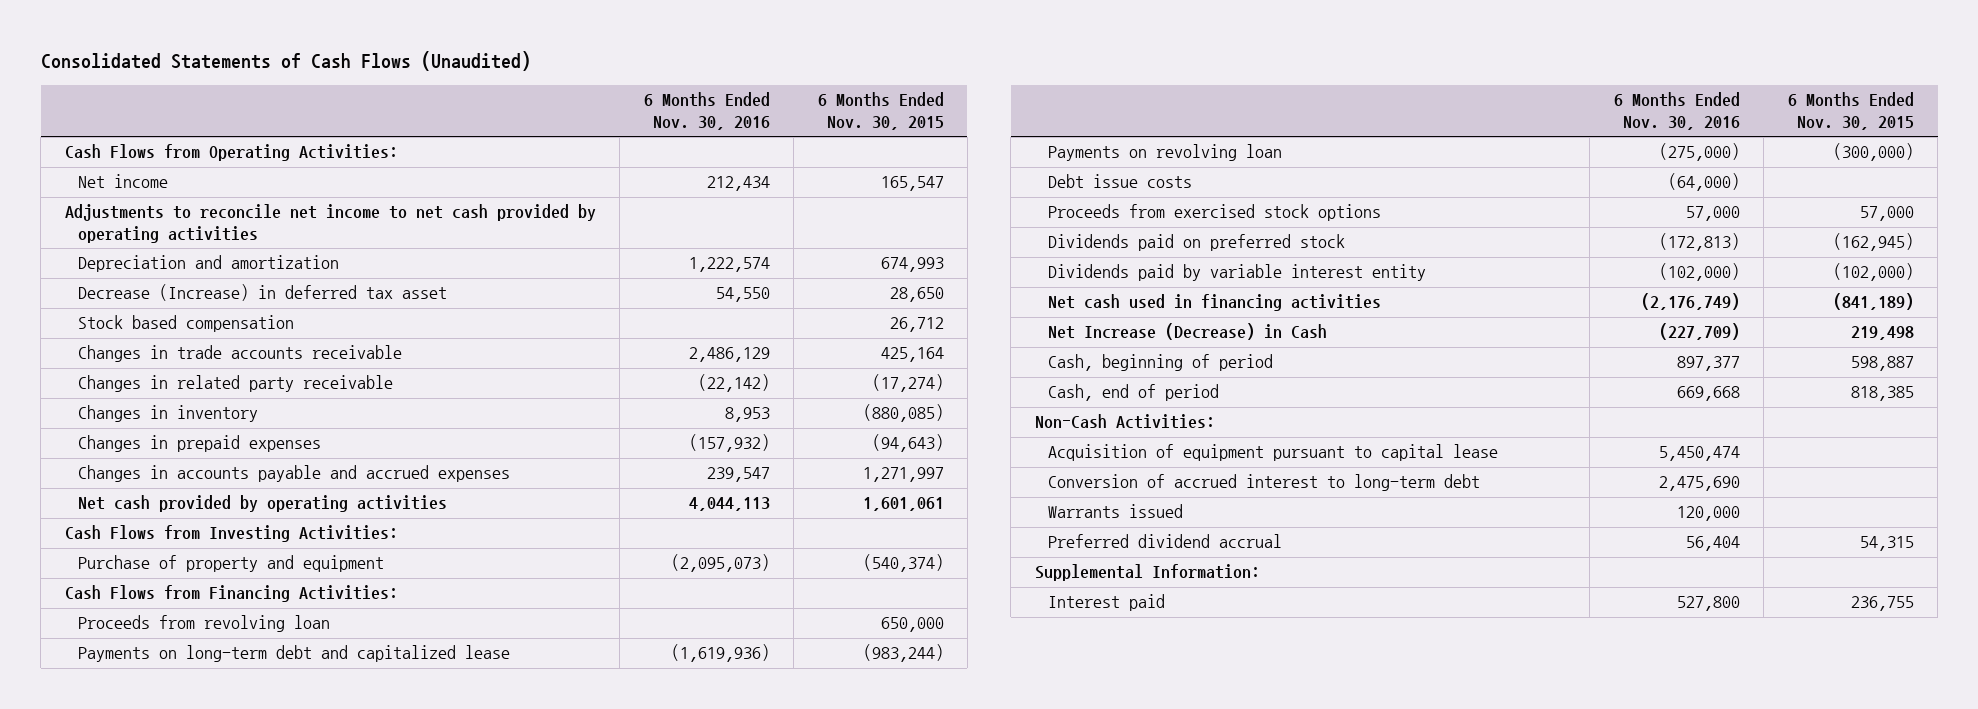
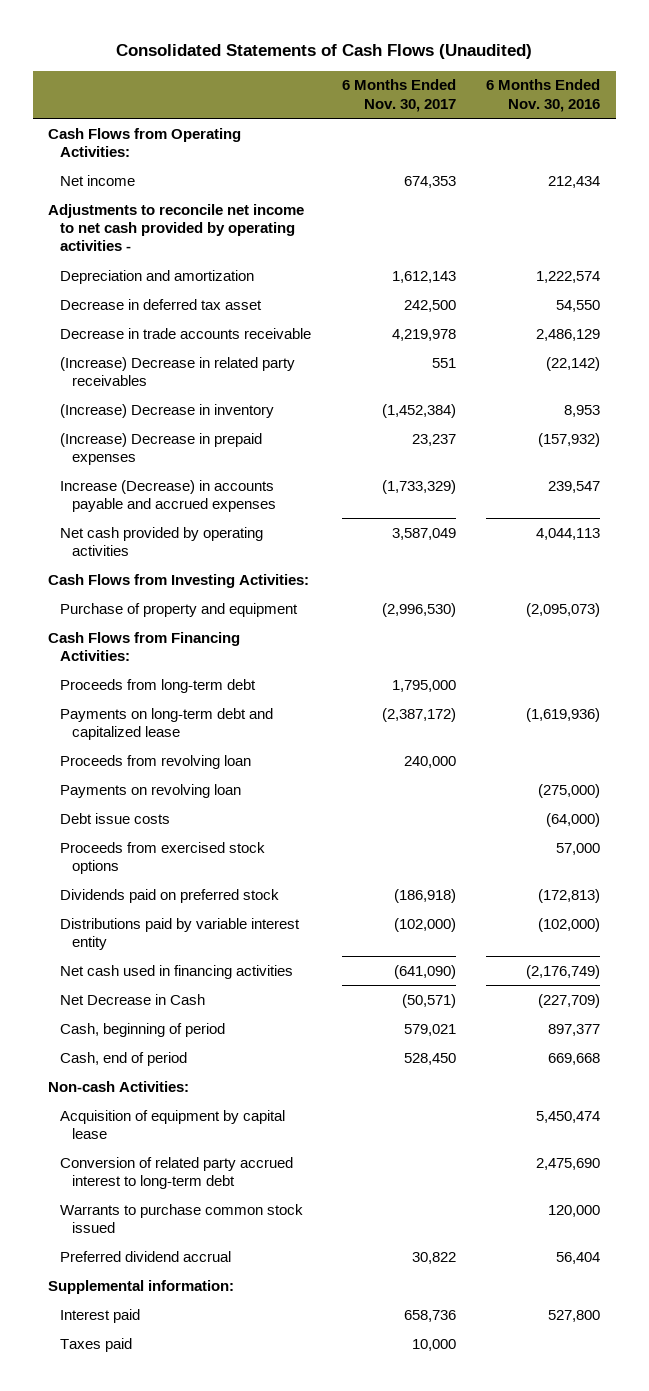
[817,92,944,130] 6 Months Ended Nov. 30, 2015 -> none
none -> [341,79,456,112] 6 Months Ended Nov. 30, 2017
[64,204,596,244] Adjustments to reconcile net income to net cash provided by operating activities -> [48,203,305,252] Adjustments to reconcile net income to net cash provided by operating activities -
[77,315,294,333] Stock based compensation -> none
[77,284,447,302] Decrease (Increase) in deferred tax asset -> [59,298,262,310] Decrease in deferred tax asset
[77,345,402,363] Changes in trade accounts receivable -> [59,327,311,339] Decrease in trade accounts receivable
[77,375,393,393] Changes in related party receivable -> [59,356,295,386] (Increase) Decrease in related party receivables
[77,405,258,423] Changes in inventory -> [59,403,274,418] (Increase) Decrease in inventory
[77,435,321,453] Changes in prepaid expenses -> [59,432,262,465] (Increase) Decrease in prepaid expenses
[77,465,510,483] Changes in accounts payable and accrued expenses -> [59,479,276,512] Increase (Decrease) in accounts payable and accrued expenses
none -> [59,678,256,693] Proceeds from long-term debt
[77,615,330,633] Proceeds from revolving loan -> [59,754,251,769] Proceeds from revolving loan
[1047,264,1426,282] Dividends paid by variable interest entity -> [59,917,300,950] Distributions paid by variable interest entity
[1047,323,1327,341] Net Increase (Decrease) in Cash -> [59,993,205,1005] Net Decrease in Cash
[1047,504,1183,519] Warrants issued -> none
[1034,414,1215,430] Non-Cash Activities: -> [48,1080,190,1092] Non-cash Activities:
[1047,444,1498,462] Acquisition of equipment pursuant to capital lease -> [59,1109,285,1139] Acquisition of equipment by capital lease
[1047,474,1480,492] Conversion of accrued interest to long-term debt -> [59,1156,293,1189] Conversion of related party accrued interest to long-term debt
none -> [59,1203,303,1233] Warrants to purchase common stock issued
[1034,564,1260,582] Supplemental Information: -> [48,1279,235,1294] Supplemental information:
none -> [59,1337,132,1352] Taxes paid

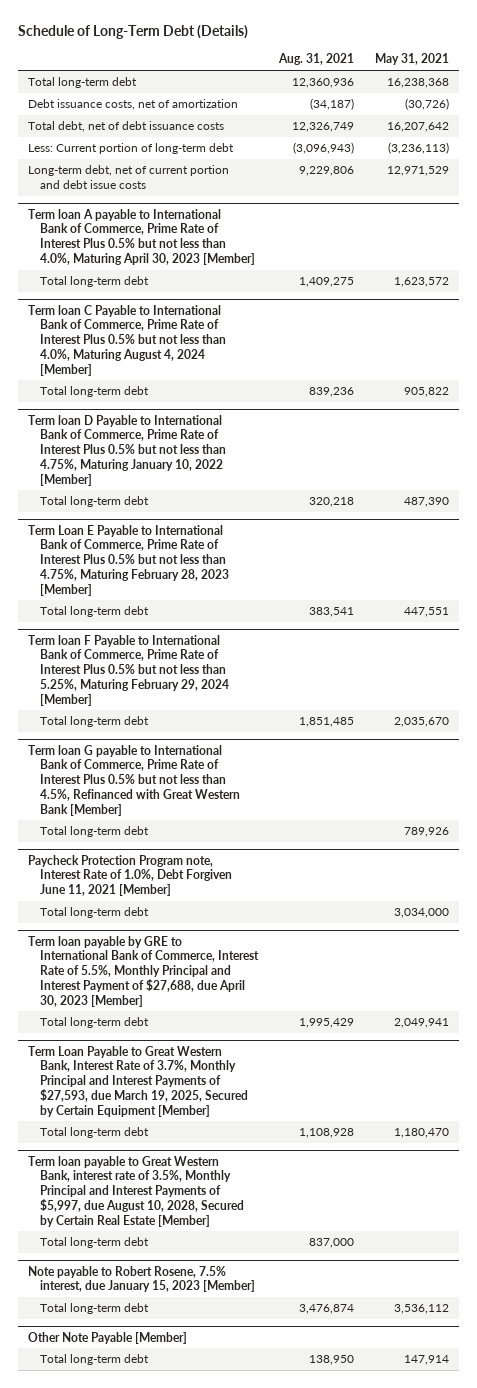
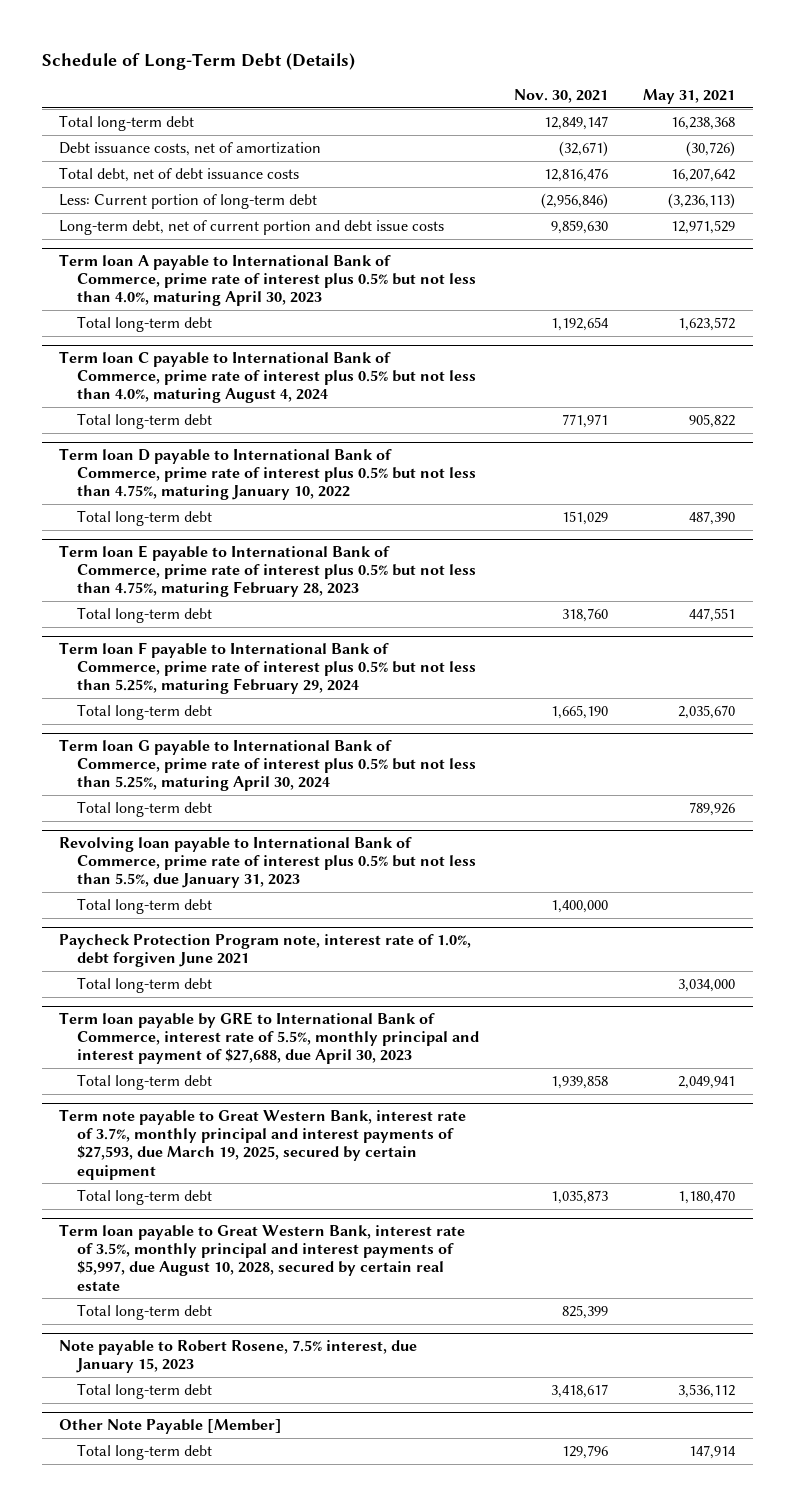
[278,53,355,66] Aug. 31, 2021 -> none
none -> [514,89,609,104] Nov. 30, 2021
[28,208,256,265] Term loan A payable to International Bank of Commerce, Prime Rate of Interest Plus 0.5% but not less than 4.0%, Maturing April 30, 2023 [Member] -> [59,254,477,307] Term loan A payable to International Bank of Commerce, prime rate of interest plus 0.5% but not less than 4.0%, maturing April 30, 2023
[28,304,227,376] Term loan C Payable to International Bank of Commerce, Prime Rate of Interest Plus 0.5% but not less than 4.0%, Maturing August 4, 2024 [Member] -> [59,351,477,404] Term loan C payable to International Bank of Commerce, prime rate of interest plus 0.5% but not less than 4.0%, maturing August 4, 2024
[28,414,227,486] Term loan D Payable to International Bank of Commerce, Prime Rate of Interest Plus 0.5% but not less than 4.75%, Maturing January 10, 2022 [Member] -> [59,448,477,501] Term loan D payable to International Bank of Commerce, prime rate of interest plus 0.5% but not less than 4.75%, maturing January 10, 2022
[28,524,230,596] Term Loan E Payable to International Bank of Commerce, Prime Rate of Interest Plus 0.5% but not less than 4.75%, Maturing February 28, 2023 [Member] -> [59,545,477,598] Term loan E payable to International Bank of Commerce, prime rate of interest plus 0.5% but not less than 4.75%, maturing February 28, 2023
[28,634,230,706] Term loan F Payable to International Bank of Commerce, Prime Rate of Interest Plus 0.5% but not less than 5.25%, Maturing February 29, 2024 [Member] -> [59,642,477,695] Term loan F payable to International Bank of Commerce, prime rate of interest plus 0.5% but not less than 5.25%, maturing February 29, 2024
[28,744,241,816] Term loan G payable to International Bank of Commerce, Prime Rate of Interest Plus 0.5% but not less than 4.5%, Refinanced with Great Western Bank [Member] -> [59,739,477,792] Term loan G payable to International Bank of Commerce, prime rate of interest plus 0.5% but not less than 5.25%, maturing April 30, 2024
[28,854,233,897] Paycheck Protection Program note, Interest Rate of 1.0%, Debt Forgiven June 11, 2021 [Member] -> [59,837,477,889] Revolving loan payable to International Bank of Commerce, prime rate of interest plus 0.5% but not less than 5.5%, due January 31, 2023
none -> [77,897,213,914] Total long-term debt
none -> [59,934,472,968] Paycheck Protection Program note, interest rate of 1.0%, debt forgiven June 2021
[28,935,260,1007] Term loan payable by GRE to International Bank of Commerce, Interest Rate of 5.5%, Monthly Principal and Interest Payment of $27,688, due April 30, 2023 [Member] -> [59,1012,480,1065] Term loan payable by GRE to International Bank of Commerce, interest rate of 5.5%, monthly principal and interest payment of $27,688, due April 30, 2023
[28,1045,249,1117] Term Loan Payable to Great Western Bank, Interest Rate of 3.7%, Monthly Principal and Interest Payments of $27,593, due March 19, 2025, Secured by Certain Equipment [Member] -> [59,1109,467,1180] Term note payable to Great Western Bank, interest rate of 3.7%, monthly principal and interest payments of $27,593, due March 19, 2025, secured by certain equipment
[28,1155,245,1227] Term loan payable to Great Western Bank, interest rate of 3.5%, Monthly Principal and Interest Payments of $5,997, due August 10, 2028, Secured by Certain Real Estate [Member] -> [59,1224,466,1291] Term loan payable to Great Western Bank, interest rate of 3.5%, monthly principal and interest payments of $5,997, due August 10, 2028, secured by certain real estate
[28,1265,256,1293] Note payable to Robert Rosene, 7.5% interest, due January 15, 2023 [Member] -> [59,1340,418,1374] Note payable to Robert Rosene, 7.5% interest, due January 15, 2023

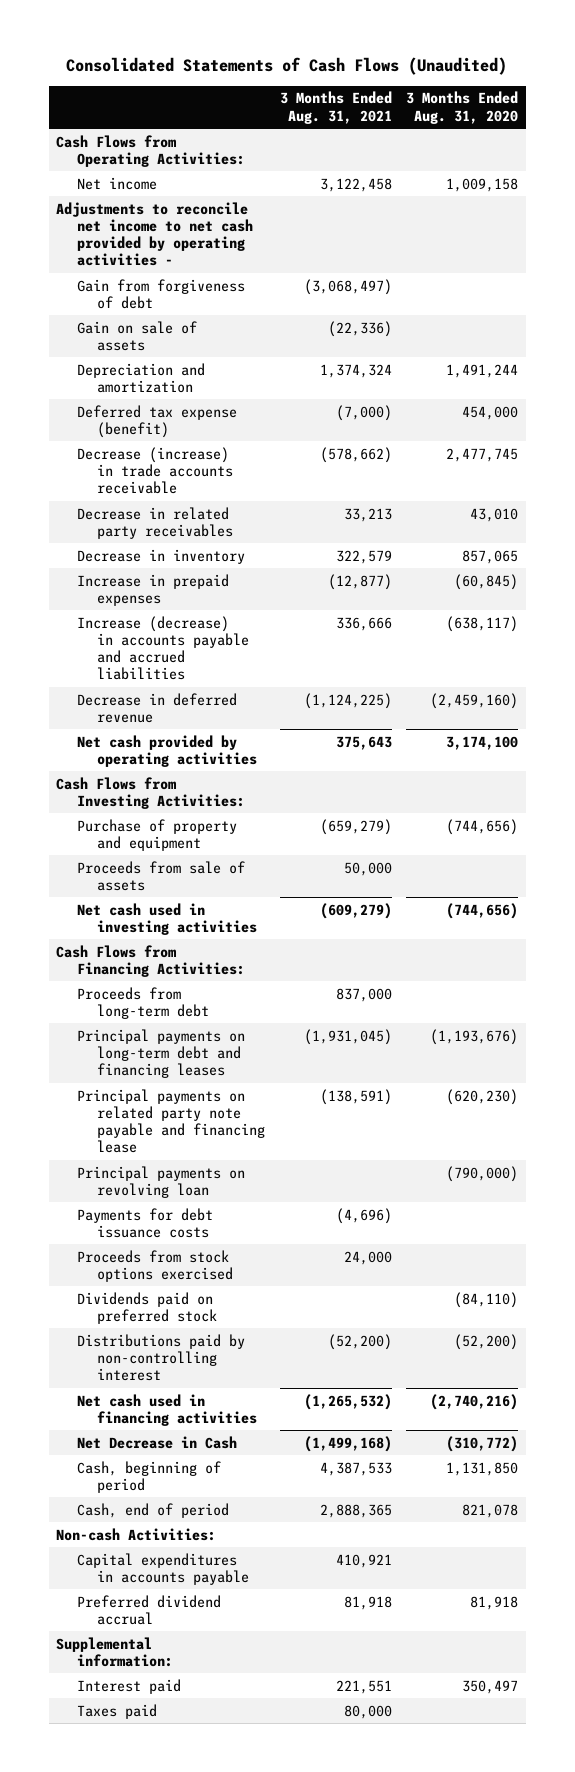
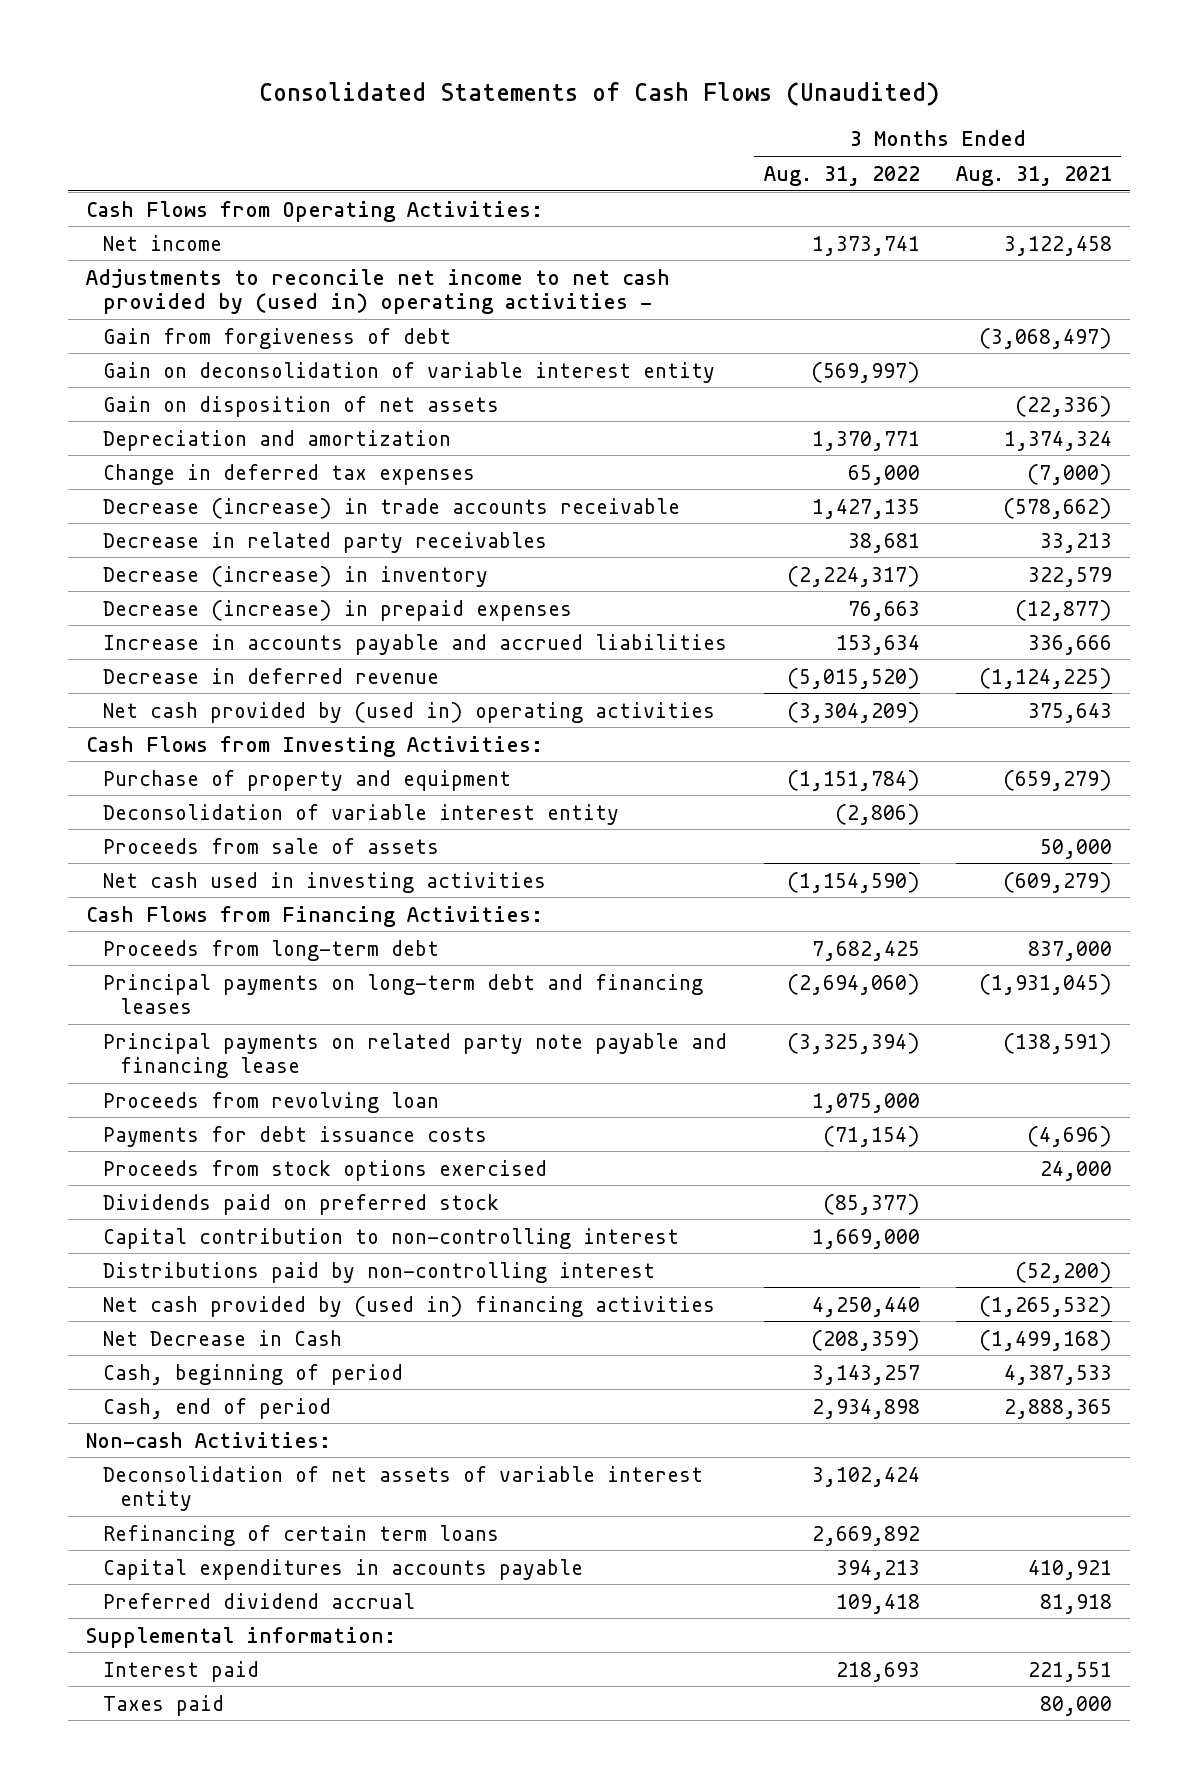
[406,91,519,124] 3 Months Ended Aug. 31, 2020 -> none
none -> [763,165,920,186] Aug. 31, 2022
[56,201,253,267] Adjustments to reconcile net income to net cash provided by operating activities - -> [85,268,670,315] Adjustments to reconcile net income to net cash provided by (used in) operating activities -
none -> [103,361,716,383] Gain on deconsolidation of variable interest entity
[76,320,197,351] Gain on sale of assets -> [103,395,500,417] Gain on disposition of net assets
[76,404,237,438] Deferred tax expense (benefit) -> [103,463,476,485] Change in deferred tax expenses
[76,548,245,564] Decrease in inventory -> [103,565,489,587] Decrease (increase) in inventory
[76,573,229,606] Increase in prepaid expenses -> [103,599,573,621] Decrease (increase) in prepaid expenses
[76,615,250,681] Increase (decrease) in accounts payable and accrued liabilities -> [103,633,728,655] Increase in accounts payable and accrued liabilities
[76,734,258,767] Net cash provided by operating activities -> [103,701,716,723] Net cash provided by (used in) operating activities
none -> [103,803,620,825] Deconsolidation of variable interest entity
[76,1165,245,1198] Principal payments on revolving loan -> none
none -> [103,1091,440,1113] Proceeds from revolving loan
none -> [103,1227,680,1249] Capital contribution to non-controlling interest
[76,1393,258,1426] Net cash used in financing activities -> [103,1295,716,1317] Net cash provided by (used in) financing activities
none -> [103,1465,704,1512] Deconsolidation of net assets of variable interest entity
none -> [103,1524,500,1546] Refinancing of certain term loans

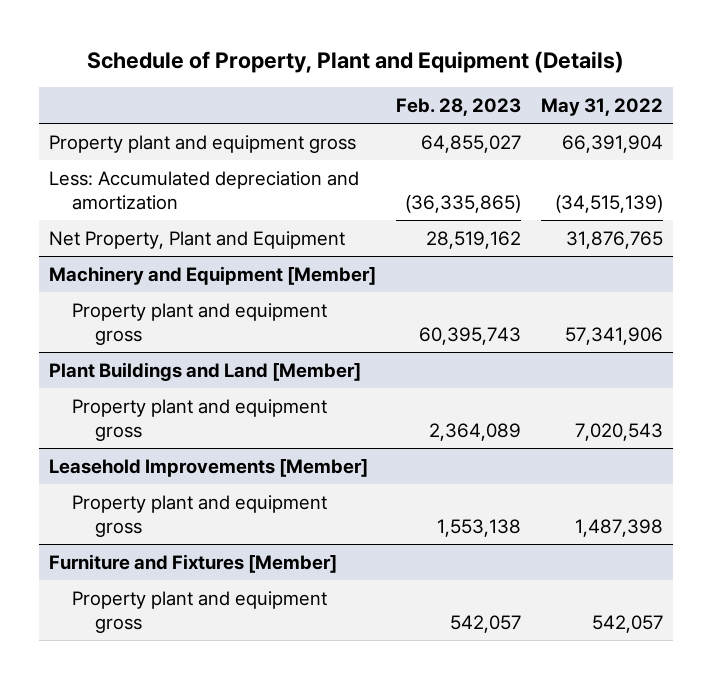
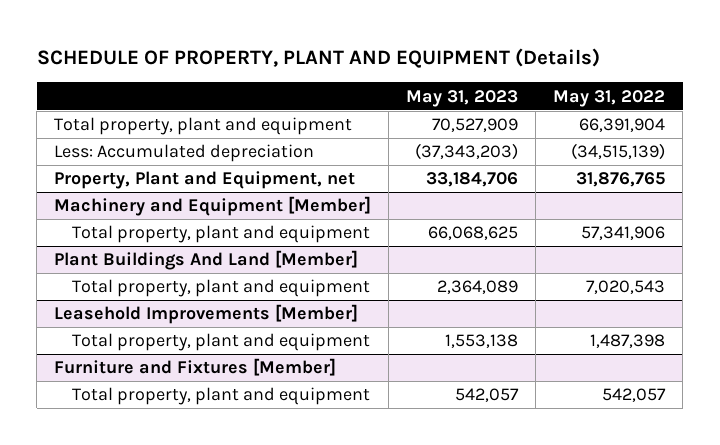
[86,51,624,74] Schedule of Property, Plant and Equipment (Details) -> [36,48,600,69] SCHEDULE OF PROPERTY, PLANT AND EQUIPMENT (Details)
[395,98,521,117] Feb. 28, 2023 -> none
none -> [406,89,519,107] May 31, 2023
[48,134,356,153] Property plant and equipment gross -> [54,117,353,136] Total property, plant and equipment
[48,170,359,210] Less: Accumulated depreciation and amortization -> [54,144,315,163] Less: Accumulated depreciation
[48,230,345,249] Net Property, Plant and Equipment -> [54,171,356,190] Property, Plant and Equipment, net
[72,302,328,345] Property plant and equipment gross -> [71,225,370,244] Total property, plant and equipment
[48,361,361,381] Plant Buildings and Land [Member] -> [54,250,359,271] Plant Buildings And Land [Member]
[72,398,328,441] Property plant and equipment gross -> [71,279,370,298] Total property, plant and equipment
[72,494,328,537] Property plant and equipment gross -> [71,333,370,352] Total property, plant and equipment
[72,590,328,633] Property plant and equipment gross -> [71,387,370,406] Total property, plant and equipment

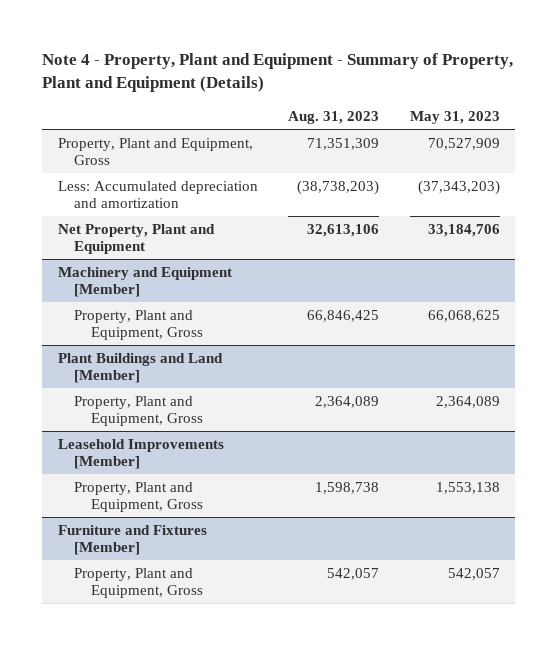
[36,48,600,69] SCHEDULE OF PROPERTY, PLANT AND EQUIPMENT (Details) -> [42,53,514,93] Note 4 - Property, Plant and Equipment - Summary of Property, Plant and Equipment (Details)
[553,89,666,107] May 31, 2022 -> none
none -> [288,111,380,125] Aug. 31, 2023
[54,117,353,136] Total property, plant and equipment -> [57,137,253,166] Property, Plant and Equipment, Gross
[54,144,315,163] Less: Accumulated depreciation -> [57,180,258,209] Less: Accumulated depreciation and amortization
[54,171,356,190] Property, Plant and Equipment, net -> [57,223,215,255] Net Property, Plant and Equipment
[71,225,370,244] Total property, plant and equipment -> [74,309,204,341] Property, Plant and Equipment, Gross
[54,250,359,271] Plant Buildings And Land [Member] -> [57,352,223,384] Plant Buildings and Land [Member]
[71,279,370,298] Total property, plant and equipment -> [74,395,204,427] Property, Plant and Equipment, Gross
[71,333,370,352] Total property, plant and equipment -> [74,481,204,513] Property, Plant and Equipment, Gross
[71,387,370,406] Total property, plant and equipment -> [74,567,204,599] Property, Plant and Equipment, Gross

